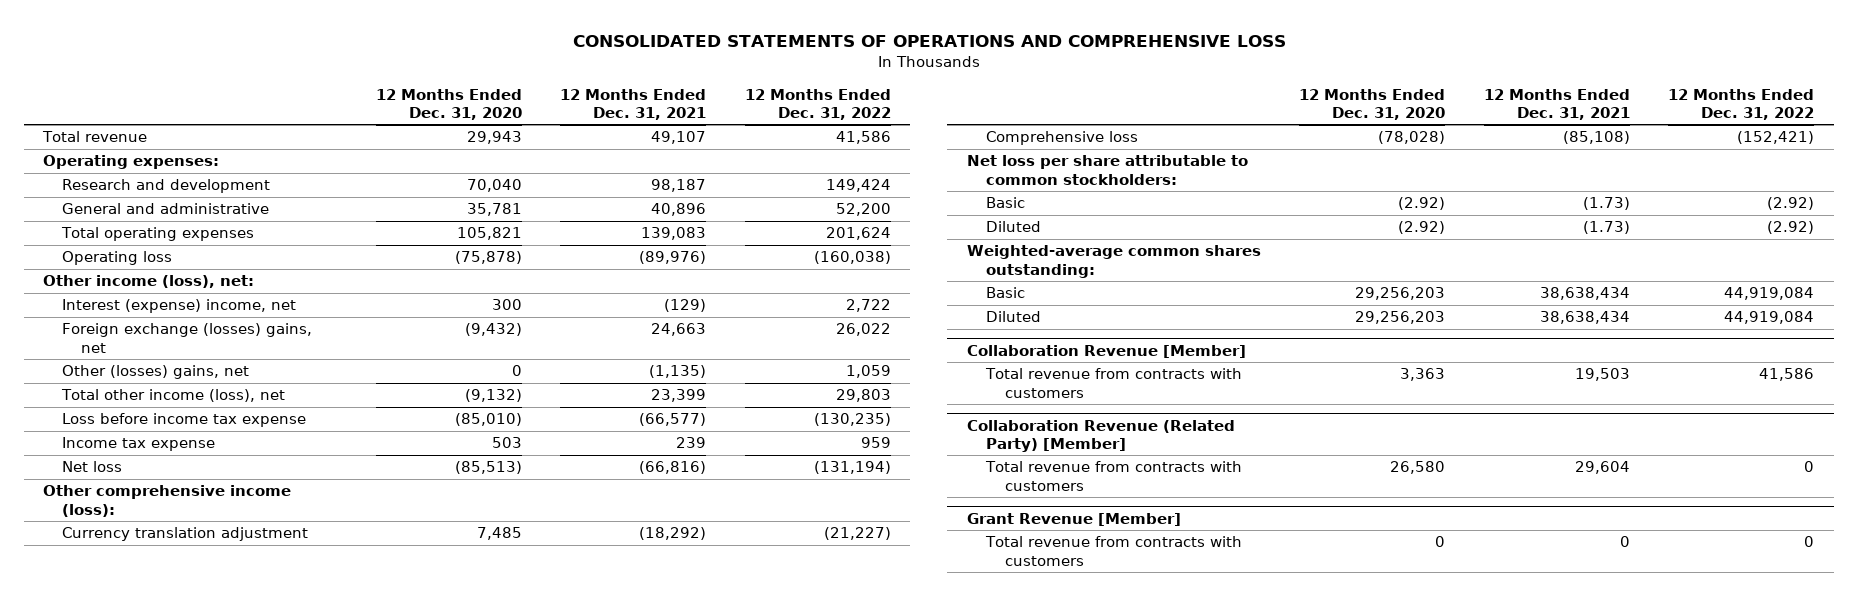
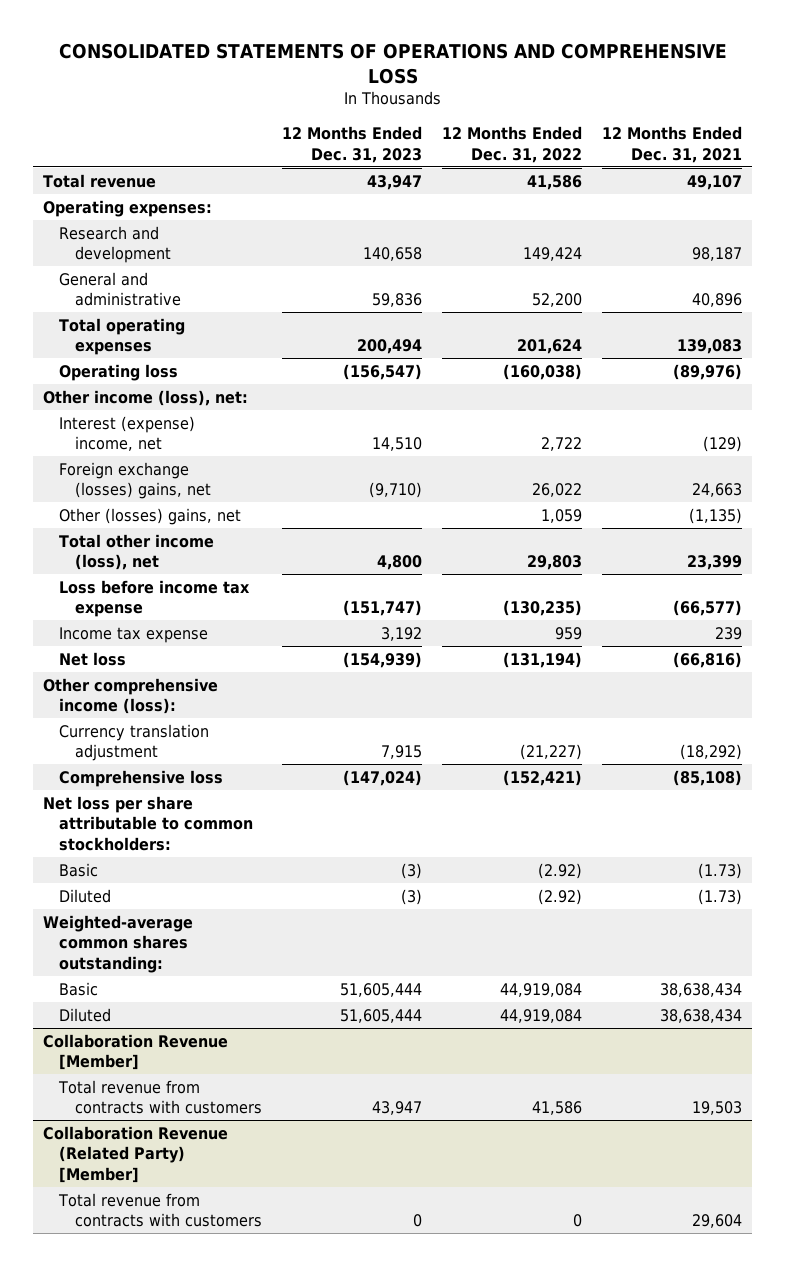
[375,88,522,120] 12 Months Ended Dec. 31, 2020 -> none
none -> [281,126,422,163] 12 Months Ended Dec. 31, 2023
[966,512,1181,526] Grant Revenue [Member] -> none
[984,536,1242,566] Total revenue from contracts with customers -> none

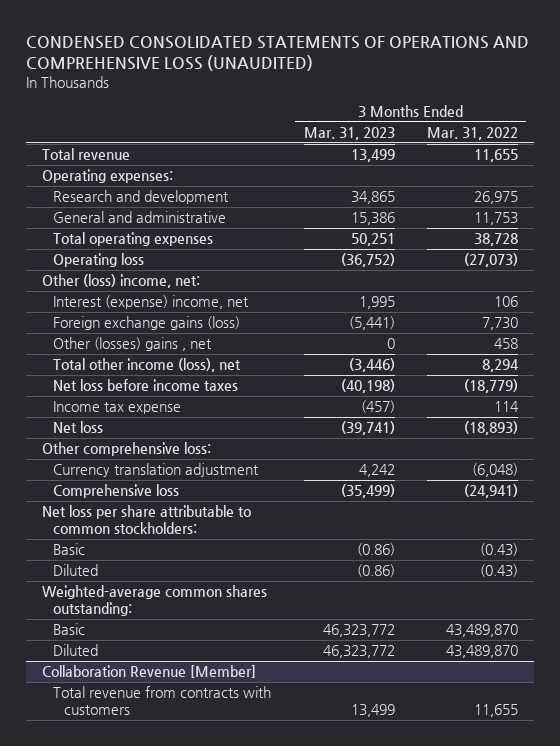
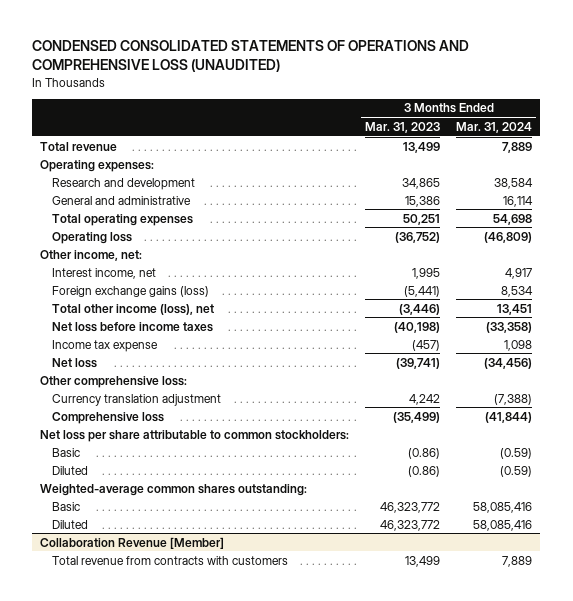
[426,126,518,140] Mar. 31, 2022 -> none
none -> [456,121,533,133] Mar. 31, 2024
[42,274,201,289] Other (loss) income, net: -> [40,249,143,261] Other income, net:
[53,295,250,310] Interest (expense) income, net -> [52,267,157,279] Interest income, net
[53,337,213,352] Other (losses) gains , net -> none

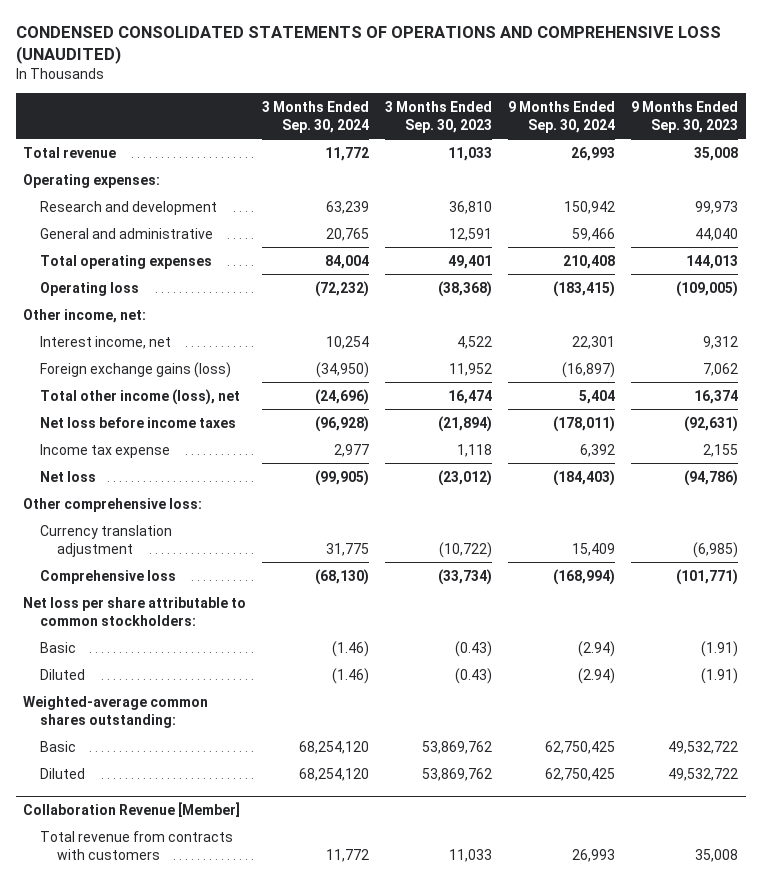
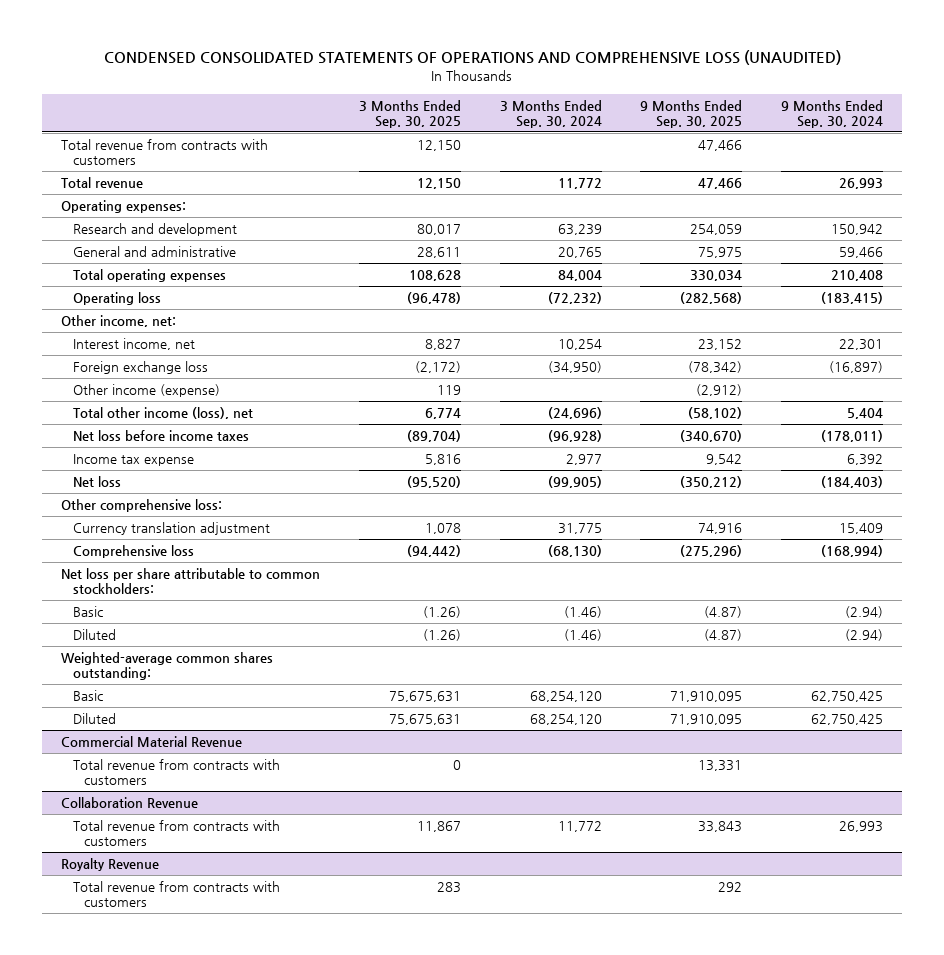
[385,100,493,133] 3 Months Ended Sep. 30, 2023 -> none
[630,100,738,133] 9 Months Ended Sep. 30, 2023 -> none
none -> [358,99,461,128] 3 Months Ended Sep. 30, 2025
none -> [640,99,743,128] 9 Months Ended Sep. 30, 2025
none -> [61,139,269,166] Total revenue from contracts with customers
[40,361,232,378] Foreign exchange gains (loss) -> [72,361,208,375] Foreign exchange loss
none -> [72,384,220,398] Other income (expense)
none -> [61,736,243,748] Commercial Material Revenue
none -> [72,759,280,786] Total revenue from contracts with customers
[23,801,241,817] Collaboration Revenue [Member] -> [61,797,199,809] Collaboration Revenue
none -> [61,858,160,872] Royalty Revenue
none -> [72,881,280,908] Total revenue from contracts with customers

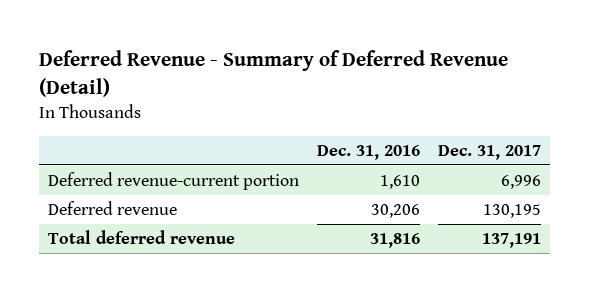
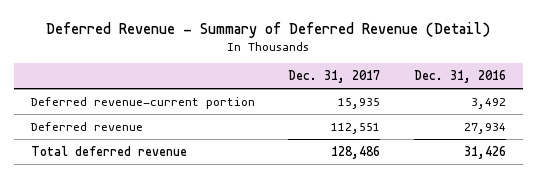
[380,175,421,190] 1,610 -> [470,97,506,109] 3,492
[501,175,542,190] 6,996 -> [338,97,381,109] 15,935
[371,204,421,219] 30,206 -> [463,122,506,134] 27,934
[483,204,542,219] 130,195 -> [331,122,381,134] 112,551
[370,233,421,249] 31,816 -> [463,145,506,159] 31,426
[482,233,542,249] 137,191 -> [331,145,381,159] 128,486

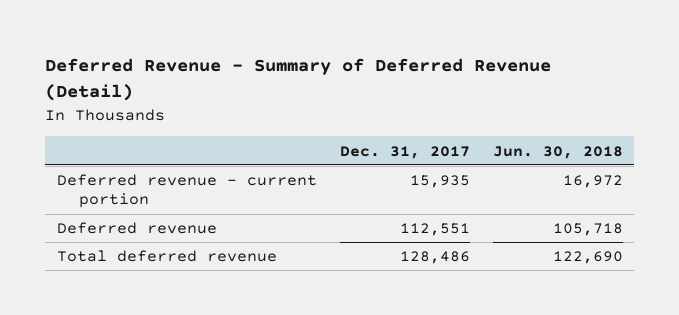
[413,70,506,84] Dec. 31, 2016 -> none
none -> [492,145,623,159] Jun. 30, 2018
[30,96,255,109] Deferred revenue-current portion -> [56,174,317,209] Deferred revenue - current portion

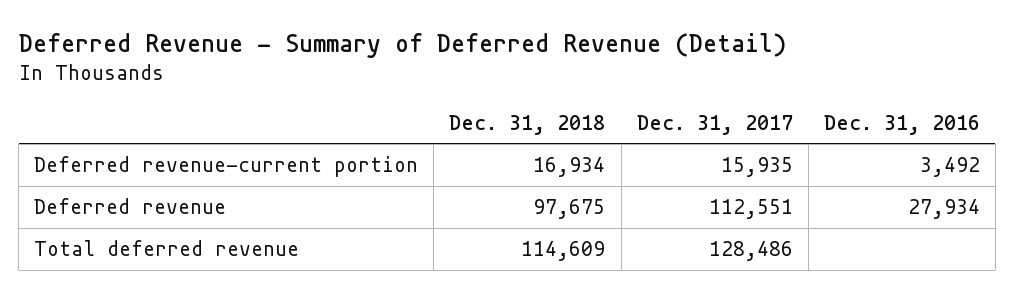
[492,145,623,159] Jun. 30, 2018 -> none
none -> [449,114,606,135] Dec. 31, 2018
none -> [823,114,980,135] Dec. 31, 2016
[56,174,317,209] Deferred revenue - current portion -> [34,156,419,178] Deferred revenue-current portion

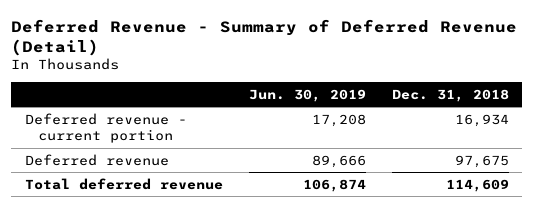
[636,114,793,135] Dec. 31, 2017 -> none
[823,114,980,135] Dec. 31, 2016 -> none
none -> [248,88,366,102] Jun. 30, 2019
[34,156,419,178] Deferred revenue-current portion -> [24,112,187,144] Deferred revenue - current portion

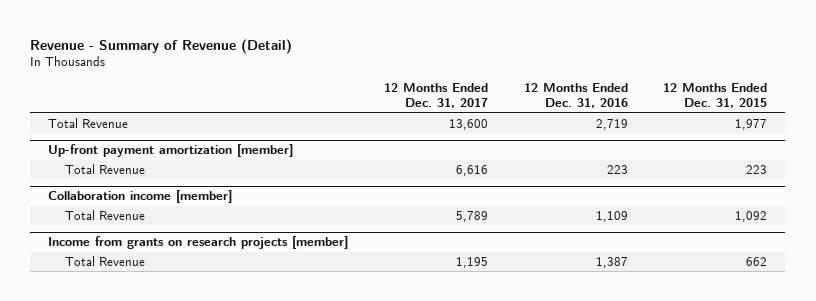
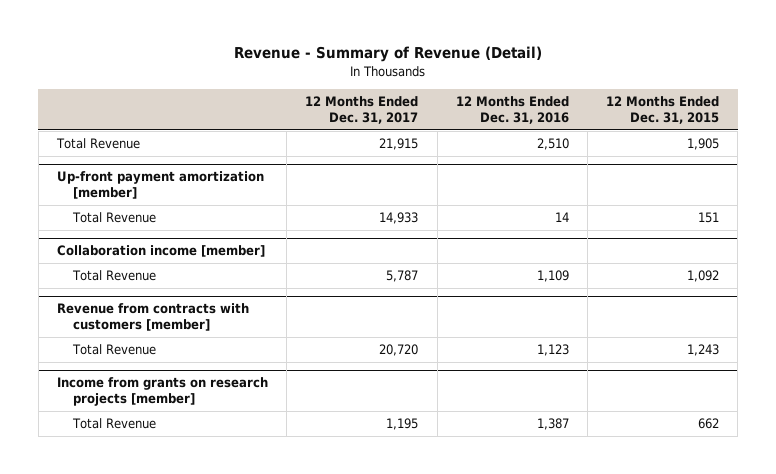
[448,118,488,130] 13,600 -> [379,138,419,151] 21,915
[595,118,628,130] 2,719 -> [536,138,569,151] 2,510
[735,118,768,130] 1,977 -> [687,138,720,151] 1,905
[455,164,488,176] 6,616 -> [379,212,419,225] 14,933
[606,164,628,174] 223 -> [554,212,569,223] 14
[746,164,768,174] 223 -> [698,212,720,224] 151
[455,210,488,222] 5,789 -> [386,270,419,283] 5,787
none -> [56,303,249,332] Revenue from contracts with customers [member]
none -> [71,344,156,356] Total Revenue

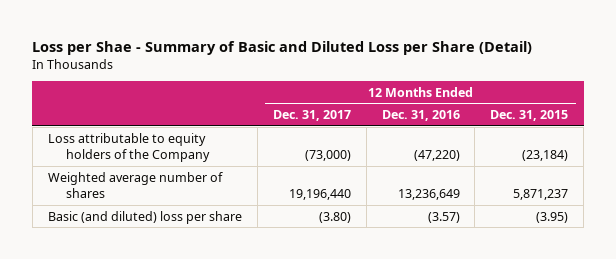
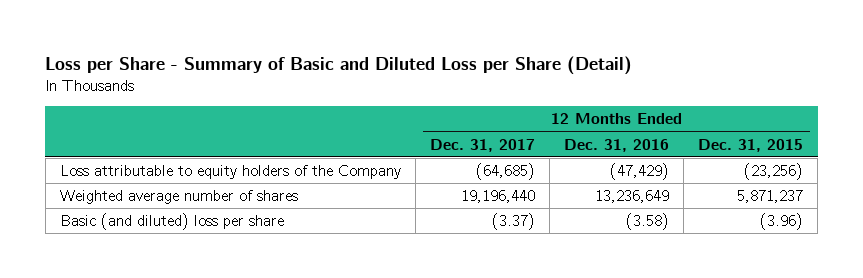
[32,40,533,55] Loss per Shae - Summary of Basic and Diluted Loss per Share (Detail) -> [45,55,633,75] Loss per Share - Summary of Basic and Diluted Loss per Share (Detail)
[304,149,351,161] (73,000) -> [475,163,535,181] (64,685)
[413,149,460,161] (47,220) -> [610,163,670,181] (47,429)
[522,149,569,161] (23,184) -> [744,163,804,181] (23,256)
[318,211,351,223] (3.80) -> [491,213,535,231] (3.37)
[427,211,460,223] (3.57) -> [626,213,670,231] (3.58)
[536,211,569,223] (3.95) -> [760,213,804,231] (3.96)

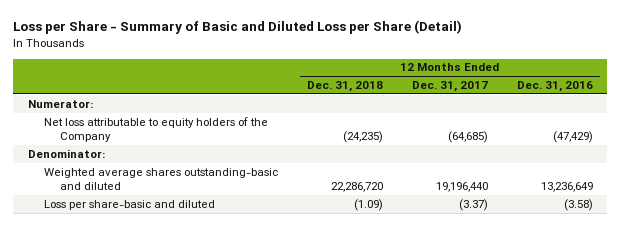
[698,138,804,152] Dec. 31, 2015 -> none
none -> [307,80,384,92] Dec. 31, 2018
none -> [27,99,93,108] Numerator:
[59,165,401,180] Loss attributable to equity holders of the Company -> [44,116,269,142] Net loss attributable to equity holders of the Company
none -> [27,148,105,158] Denominator:
[59,190,298,205] Weighted average number of shares -> [44,167,279,190] Weighted average shares outstanding-basic and diluted
[59,213,284,231] Basic (and diluted) loss per share -> [44,199,216,210] Loss per share-basic and diluted

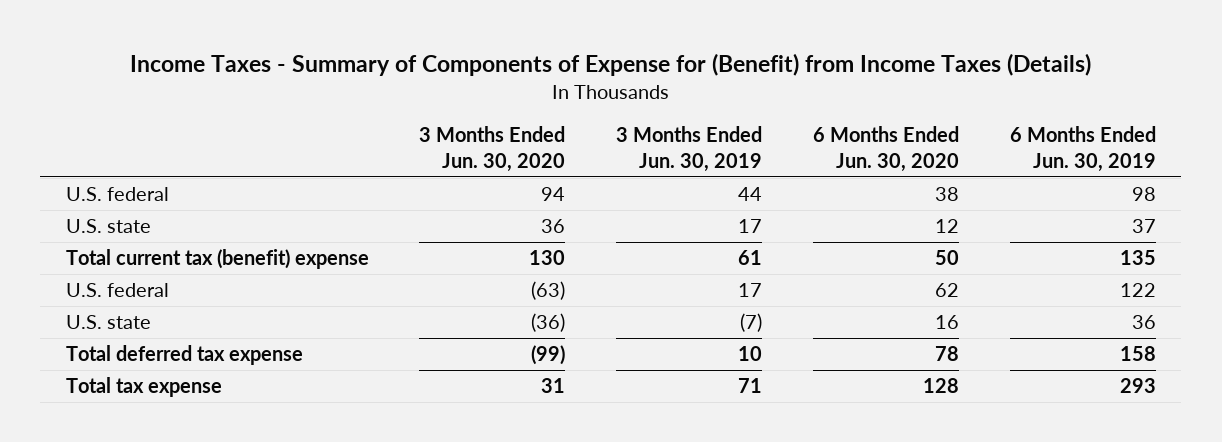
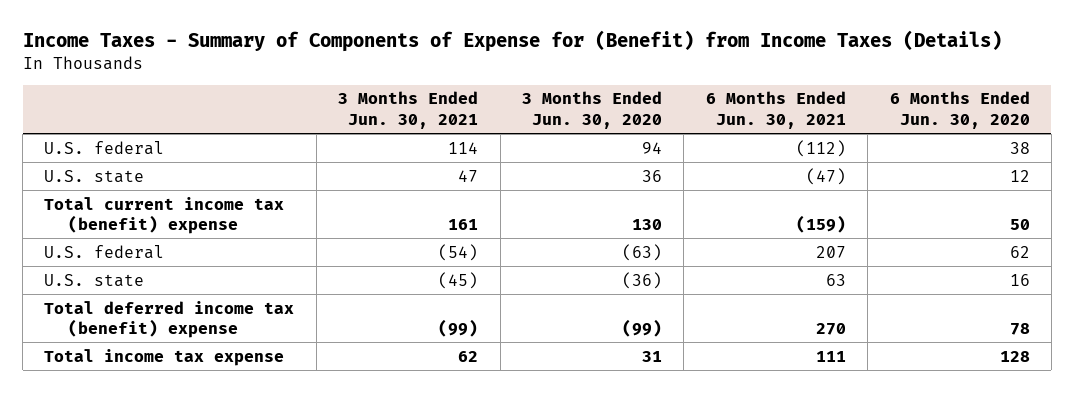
[616,126,763,172] 3 Months Ended Jun. 30, 2019 -> none
[1009,126,1156,172] 6 Months Ended Jun. 30, 2019 -> none
none -> [338,91,479,129] 3 Months Ended Jun. 30, 2021
none -> [705,91,846,129] 6 Months Ended Jun. 30, 2021
[65,249,369,270] Total current tax (benefit) expense -> [44,196,285,234] Total current income tax (benefit) expense
[65,345,303,366] Total deferred tax expense -> [44,300,295,338] Total deferred income tax (benefit) expense
[65,377,222,398] Total tax expense -> [44,348,285,366] Total income tax expense

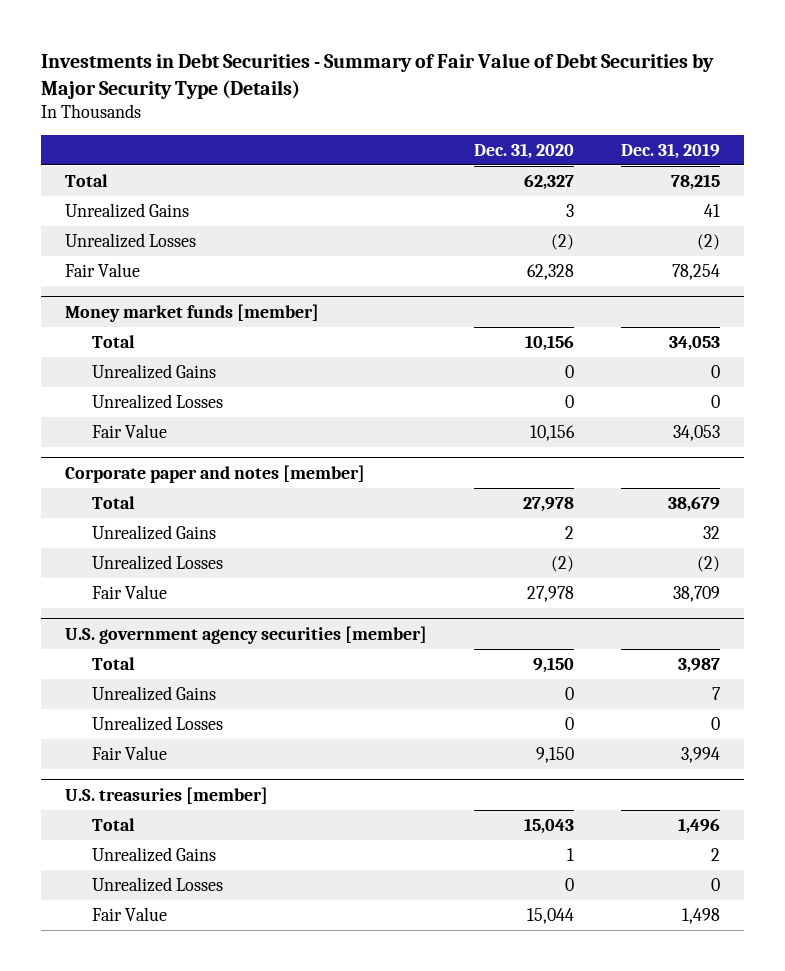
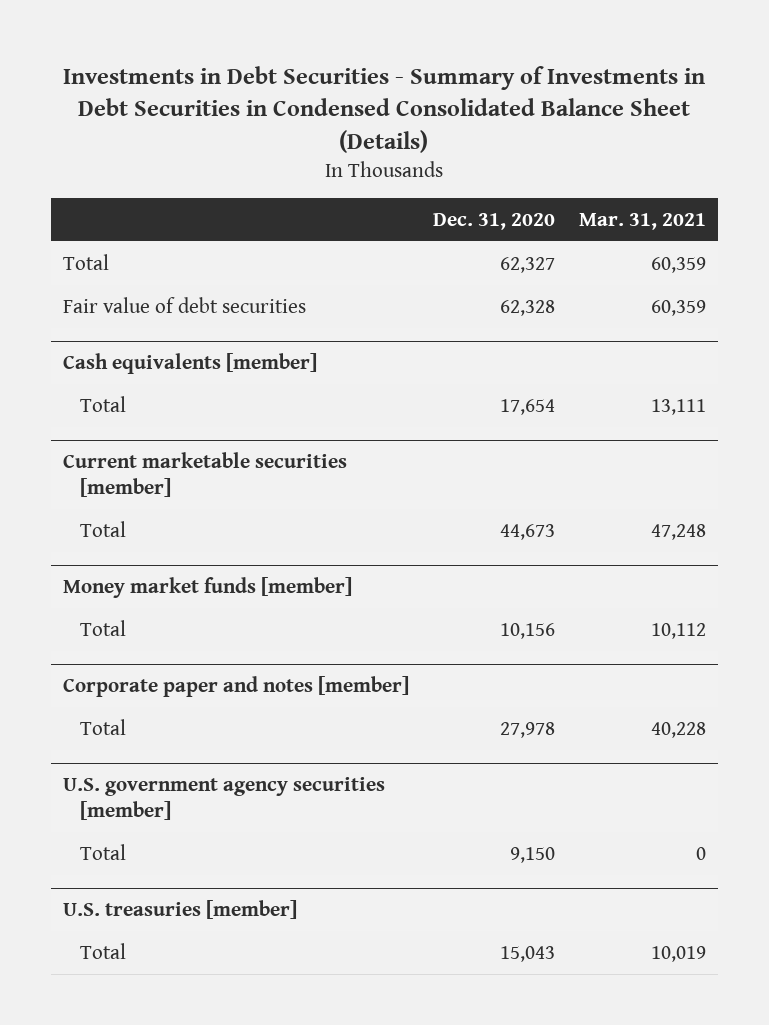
[40,52,714,99] Investments in Debt Securities - Summary of Fair Value of Debt Securities by Major Security Type (Details) -> [63,65,706,153] Investments in Debt Securities - Summary of Investments in Debt Securities in Condensed Consolidated Balance Sheet (Details)
[621,142,721,159] Dec. 31, 2019 -> none
none -> [578,213,706,231] Mar. 31, 2021
[64,202,189,218] Unrealized Gains -> none
[64,232,196,248] Unrealized Losses -> none
[64,262,140,277] Fair Value -> [62,296,306,313] Fair value of debt securities
none -> [62,352,317,374] Cash equivalents [member]
none -> [79,395,126,412] Total
none -> [62,451,347,498] Current marketable securities [member]
none -> [79,520,126,537] Total
[91,363,216,379] Unrealized Gains -> none
[91,393,223,409] Unrealized Losses -> none
[91,423,167,438] Fair Value -> none
[91,524,216,540] Unrealized Gains -> none
[91,554,223,570] Unrealized Losses -> none
[91,584,167,599] Fair Value -> none
[91,685,216,701] Unrealized Gains -> none
[91,715,223,731] Unrealized Losses -> none
[91,745,167,760] Fair Value -> none
[91,846,216,862] Unrealized Gains -> none
[91,876,223,892] Unrealized Losses -> none
[91,906,167,921] Fair Value -> none

